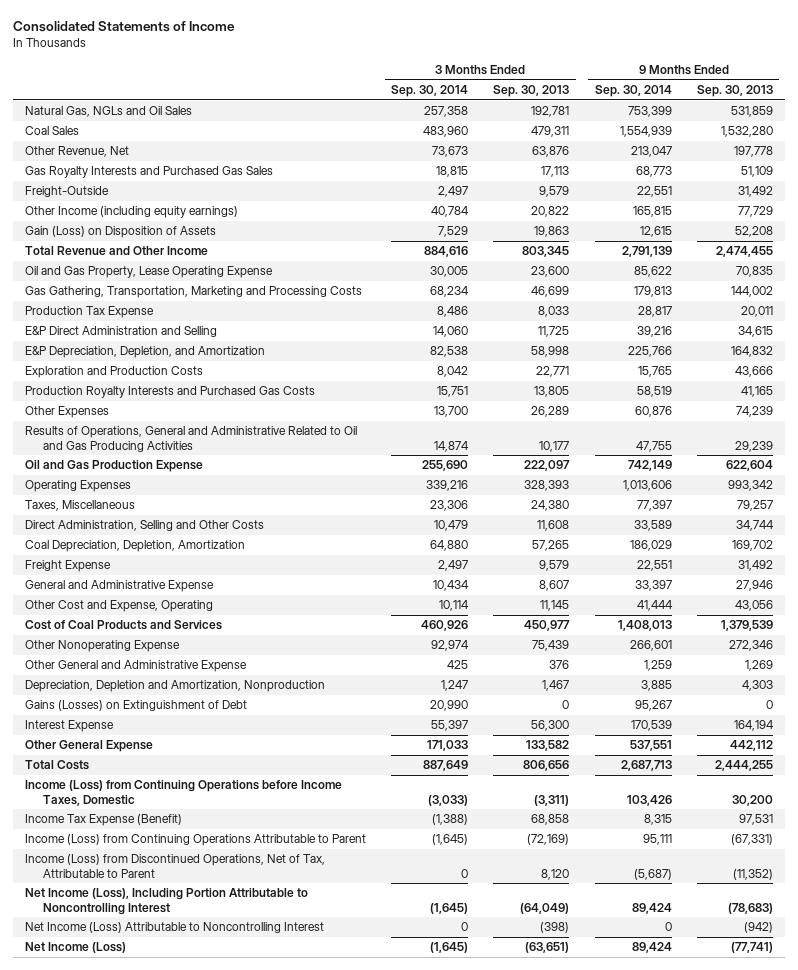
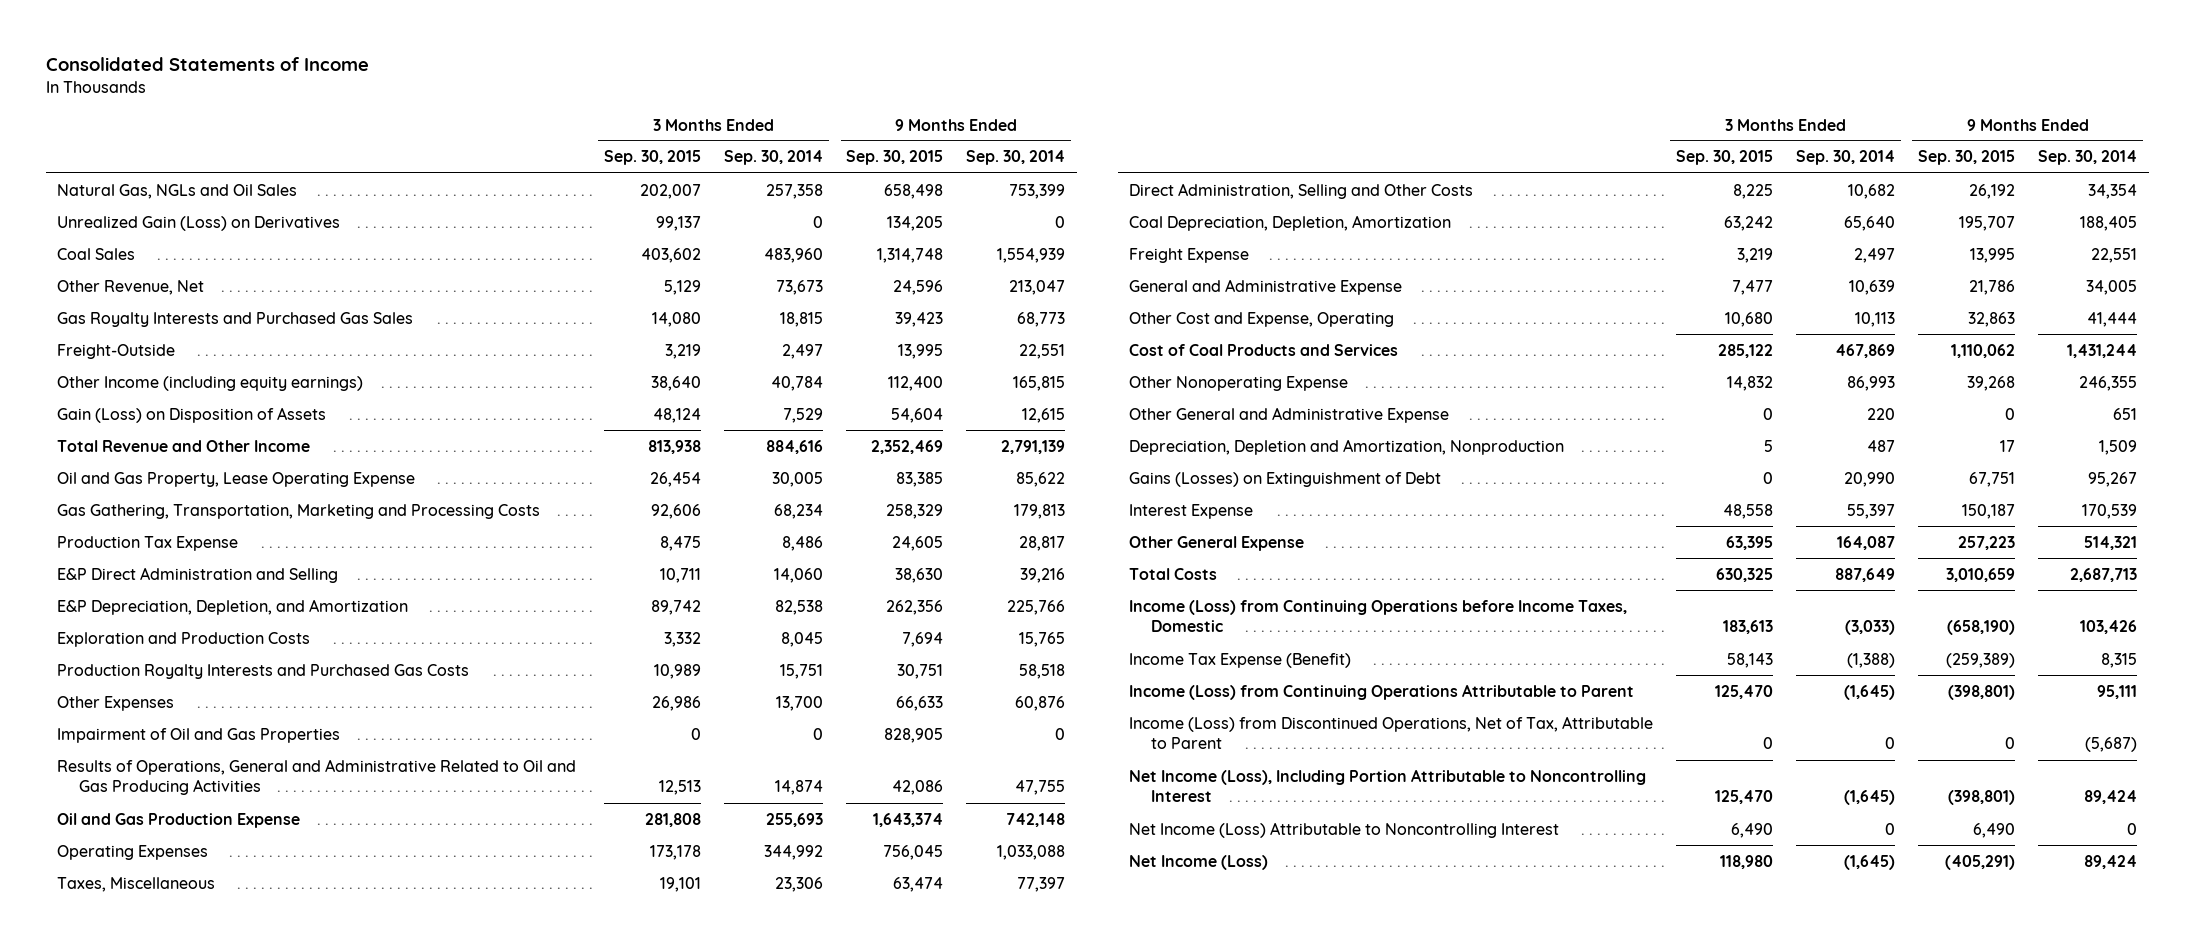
[493,84,570,97] Sep. 30, 2013 -> none
[696,84,773,97] Sep. 30, 2013 -> none
none -> [604,150,702,166] Sep. 30, 2015
none -> [846,150,944,166] Sep. 30, 2015
none -> [57,215,341,231] Unrealized Gain (Loss) on Derivatives
[437,366,469,378] 8,042 -> [781,631,824,647] 8,045
[636,386,672,398] 58,519 -> [1019,663,1066,679] 58,518
none -> [57,727,341,743] Impairment of Oil and Gas Properties
[422,460,469,472] 255,690 -> [766,812,824,827] 255,693
[627,460,672,472] 742,149 -> [1006,812,1066,827] 742,148
[426,480,469,492] 339,216 -> [764,844,824,860] 344,992
[622,480,672,492] 1,013,606 -> [997,844,1066,860] 1,033,088
[434,520,469,532] 10,479 -> [1848,183,1896,199] 10,682
[633,520,672,532] 33,589 -> [2088,183,2138,199] 34,354
[430,540,469,552] 64,880 -> [1844,215,1896,231] 65,640
[629,540,672,552] 186,029 -> [2080,215,2138,231] 188,405
[433,580,470,592] 10,434 -> [1849,279,1896,295] 10,639
[634,580,672,592] 33,397 -> [2086,279,2138,295] 34,005
[439,600,470,612] 10,114 -> [1855,311,1896,327] 10,113
[421,620,469,632] 460,926 -> [1835,343,1896,358] 467,869
[617,620,672,632] 1,408,013 -> [2067,343,2138,358] 1,431,244
[431,640,470,652] 92,974 -> [1847,375,1896,391] 86,993
[629,640,672,652] 266,601 -> [2079,375,2138,391] 246,355
[447,660,469,670] 425 -> [1867,407,1896,420] 220
[643,660,672,672] 1,259 -> [2113,407,2138,420] 651
[441,680,469,692] 1,247 -> [1867,439,1896,452] 487
[640,680,672,692] 3,885 -> [2099,439,2138,455] 1,509
[427,740,469,752] 171,033 -> [1837,535,1896,550] 164,087
[629,740,672,752] 537,551 -> [2084,535,2138,550] 514,321

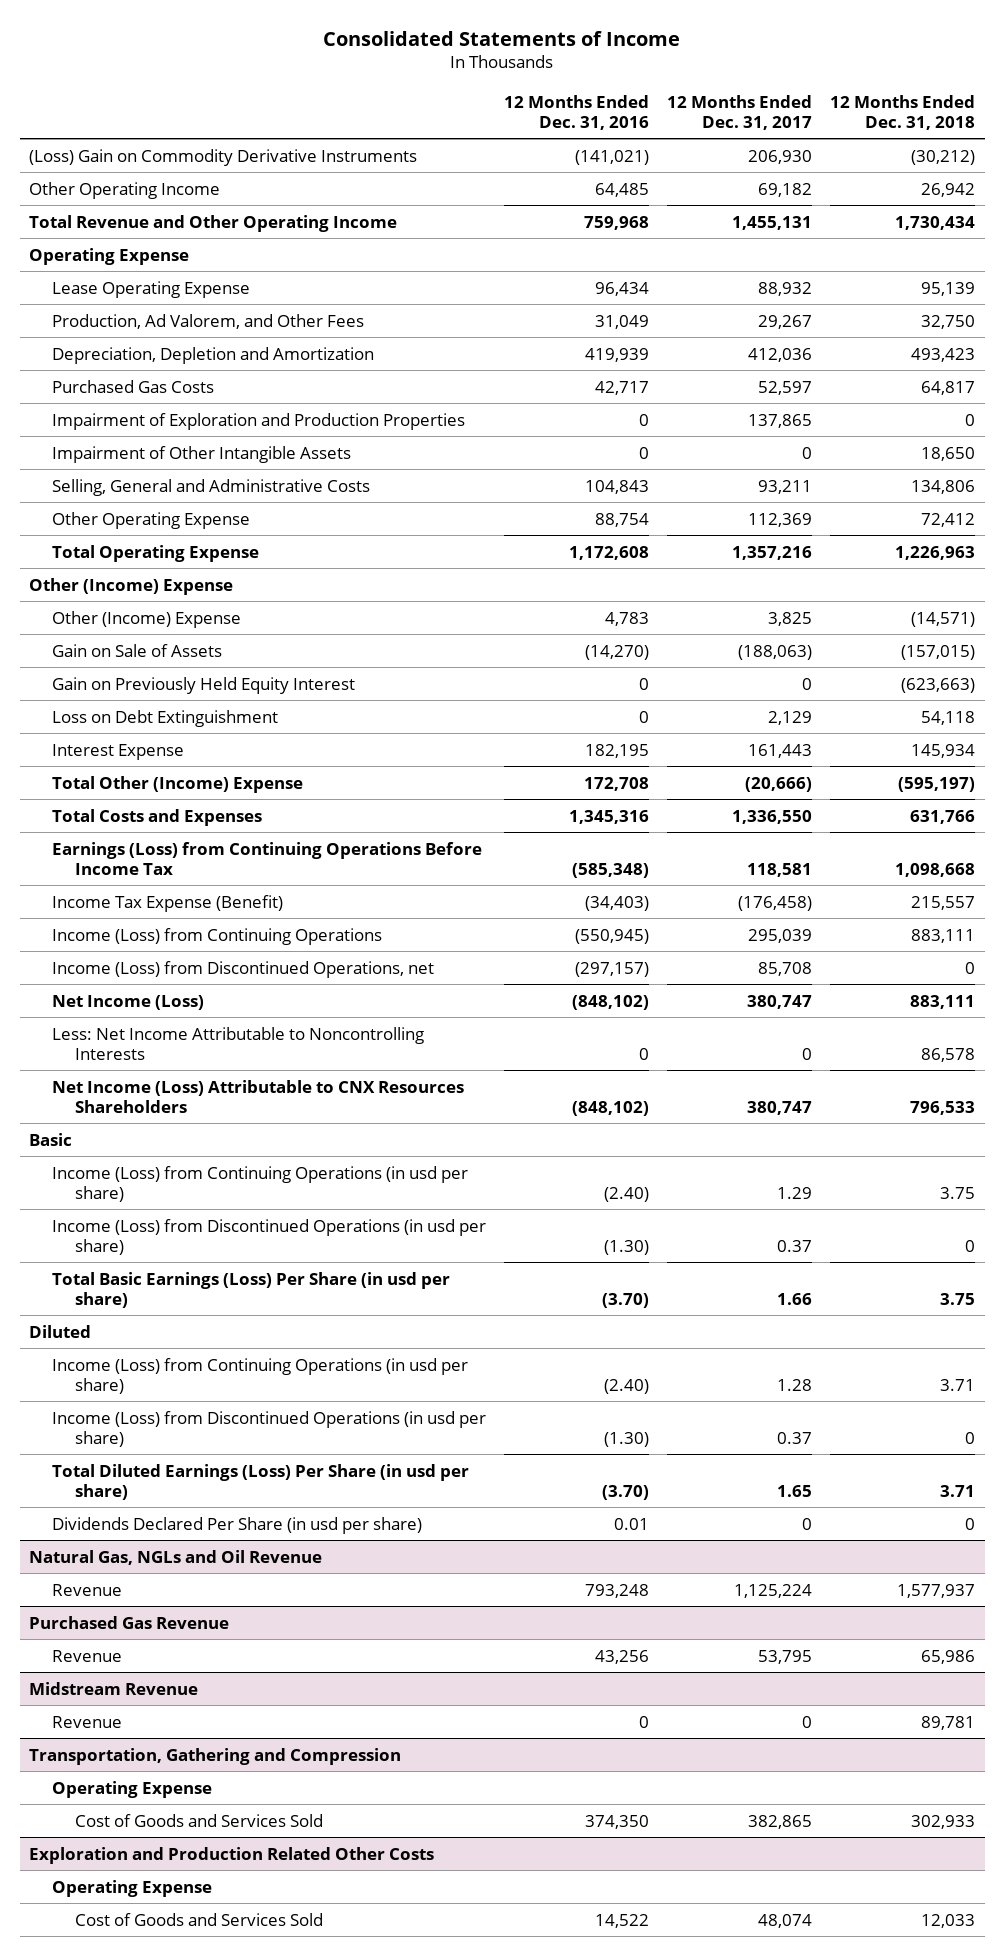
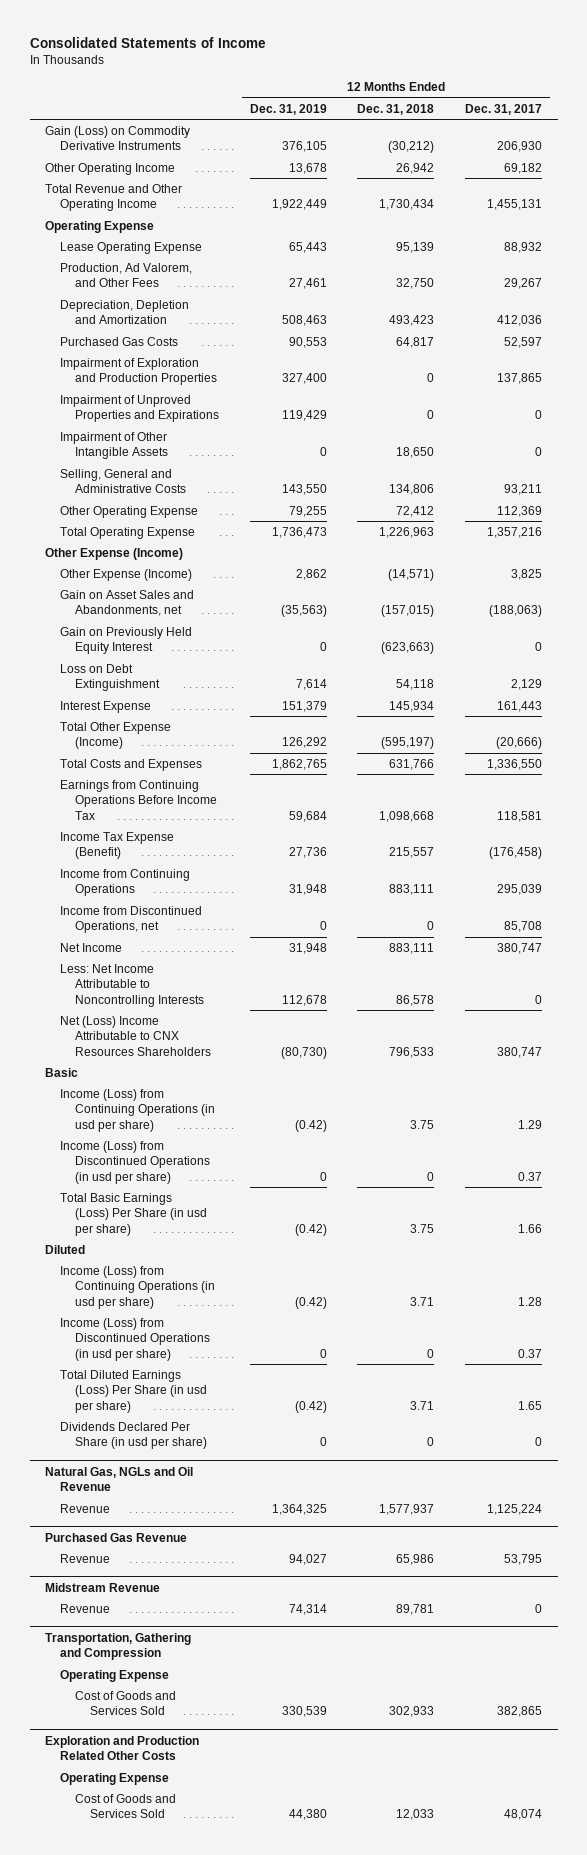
[503,94,649,130] 12 Months Ended Dec. 31, 2016 -> none
none -> [249,103,327,115] Dec. 31, 2019
[28,148,417,166] (Loss) Gain on Commodity Derivative Instruments -> [45,125,191,151] Gain (Loss) on Commodity Derivative Instruments
none -> [60,394,220,423] Impairment of Unproved Properties and Expirations
[28,577,233,595] Other (Income) Expense -> [45,547,184,560] Other Expense (Income)
[51,610,241,628] Other (Income) Expense -> [60,568,193,581] Other Expense (Income)
[51,643,222,657] Gain on Sale of Assets -> [60,589,195,617] Gain on Asset Sales and Abandonments, net
[51,775,303,793] Total Other (Income) Expense -> [60,721,172,750] Total Other Expense (Income)
[51,841,482,875] Earnings (Loss) from Continuing Operations Before Income Tax -> [60,779,218,820] Earnings from Continuing Operations Before Income Tax
[51,927,382,945] Income (Loss) from Continuing Operations -> [60,868,191,897] Income from Continuing Operations
[51,960,434,978] Income (Loss) from Discontinued Operations, net -> [60,905,203,934] Income from Discontinued Operations, net
[51,994,204,1010] Net Income (Loss) -> [60,942,123,952] Net Income
[51,1079,464,1113] Net Income (Loss) Attributable to CNX Resources Shareholders -> [60,1015,212,1056] Net (Loss) Income Attributable to CNX Resources Shareholders

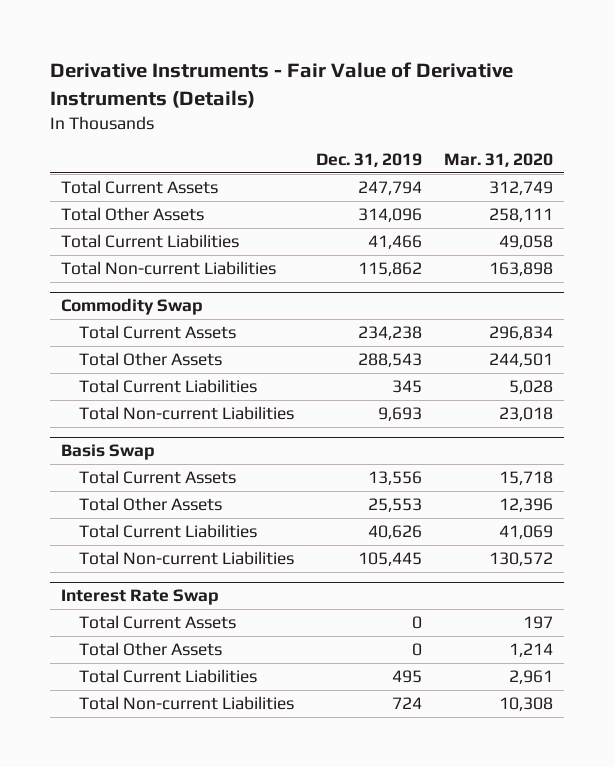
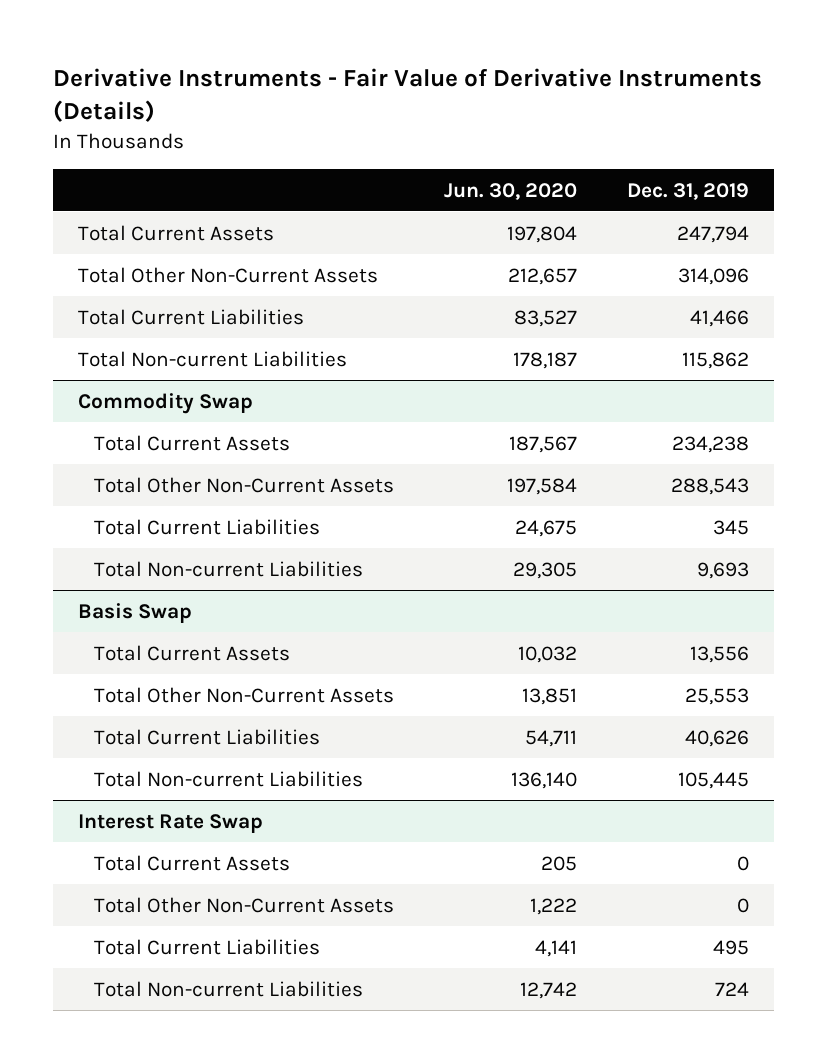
[444,153,554,168] Mar. 31, 2020 -> none
none -> [444,182,578,200] Jun. 30, 2020
[61,206,205,221] Total Other Assets -> [78,266,379,283] Total Other Non-Current Assets
[79,351,223,366] Total Other Assets -> [94,476,395,493] Total Other Non-Current Assets
[79,496,223,511] Total Other Assets -> [94,686,395,703] Total Other Non-Current Assets
[79,641,223,656] Total Other Assets -> [94,896,395,913] Total Other Non-Current Assets

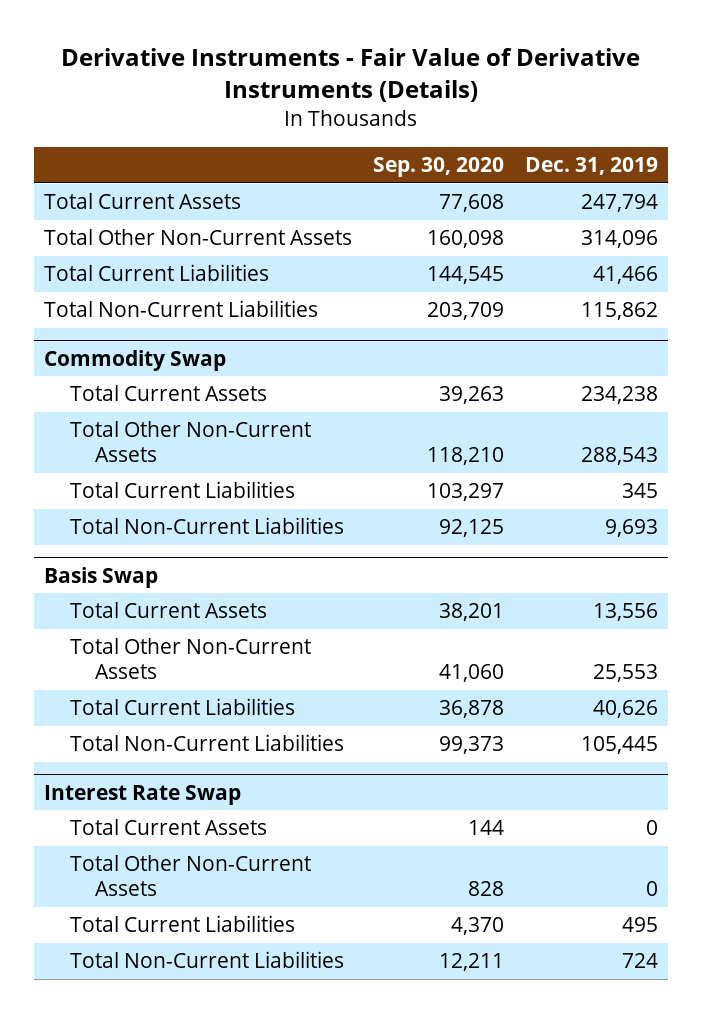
[444,182,578,200] Jun. 30, 2020 -> none
none -> [373,156,505,177] Sep. 30, 2020
[78,350,348,367] Total Non-current Liabilities -> [44,300,319,318] Total Non-Current Liabilities
[94,560,364,577] Total Non-current Liabilities -> [69,517,344,535] Total Non-Current Liabilities
[94,770,364,787] Total Non-current Liabilities -> [69,734,344,752] Total Non-Current Liabilities
[94,980,364,997] Total Non-current Liabilities -> [69,951,344,969] Total Non-Current Liabilities

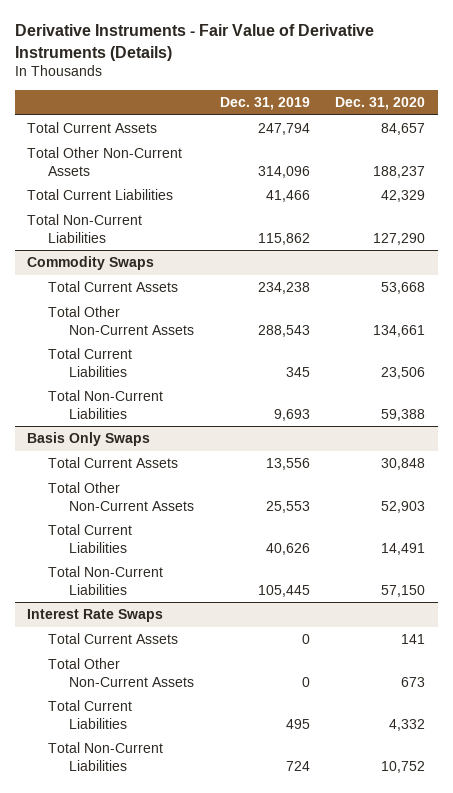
[373,156,505,177] Sep. 30, 2020 -> none
none -> [335,97,426,111] Dec. 31, 2020
[44,349,227,371] Commodity Swap -> [27,256,155,271] Commodity Swaps
[44,566,159,588] Basis Swap -> [27,432,151,447] Basis Only Swaps
[44,784,242,805] Interest Rate Swap -> [27,609,164,623] Interest Rate Swaps

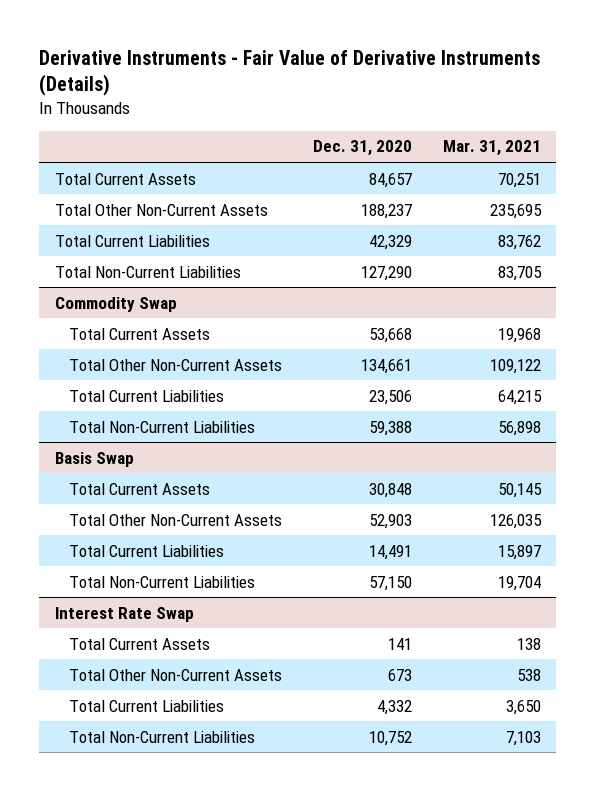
[219,97,310,111] Dec. 31, 2019 -> none
none -> [442,140,541,157] Mar. 31, 2021
[27,256,155,271] Commodity Swaps -> [54,296,177,312] Commodity Swap
[27,432,151,447] Basis Only Swaps -> [54,451,134,467] Basis Swap
[27,609,164,623] Interest Rate Swaps -> [54,606,194,622] Interest Rate Swap

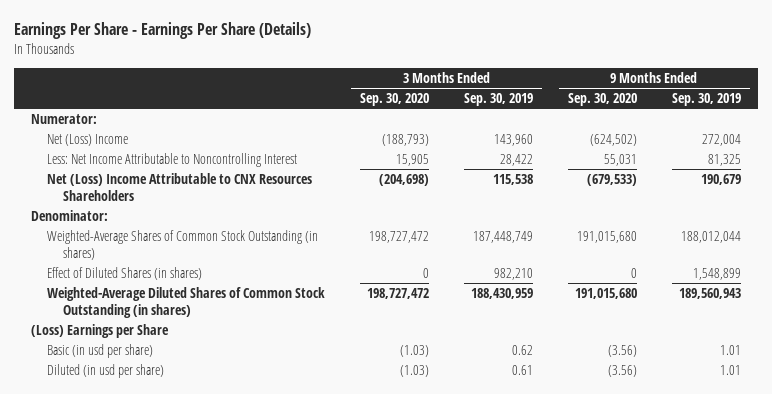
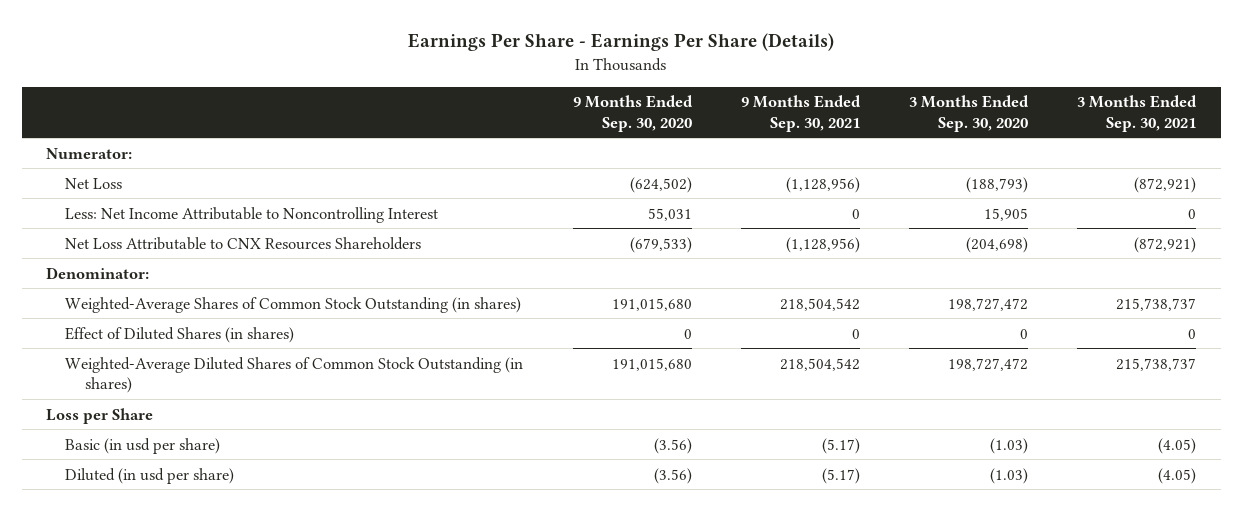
[463,93,533,107] Sep. 30, 2019 -> none
[671,93,741,107] Sep. 30, 2019 -> none
none -> [740,95,861,132] 9 Months Ended Sep. 30, 2021
none -> [1077,95,1198,132] 3 Months Ended Sep. 30, 2021
[47,134,129,147] Net (Loss) Income -> [65,177,123,189] Net Loss
[47,173,313,201] Net (Loss) Income Attributable to CNX Resources Shareholders -> [65,236,422,250] Net Loss Attributable to CNX Resources Shareholders
[31,324,170,339] (Loss) Earnings per Share -> [46,407,154,424] Loss per Share

